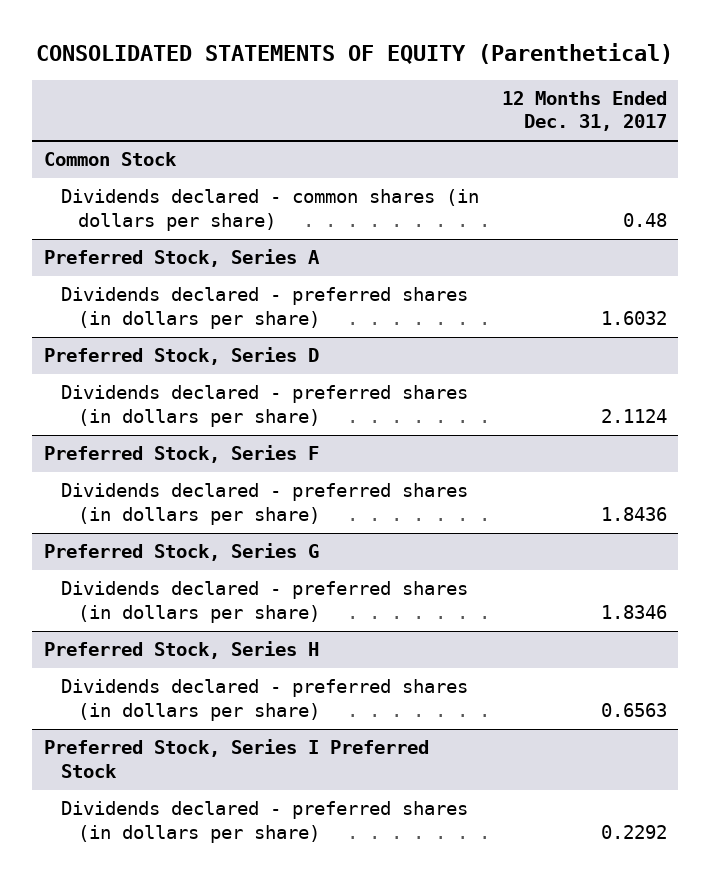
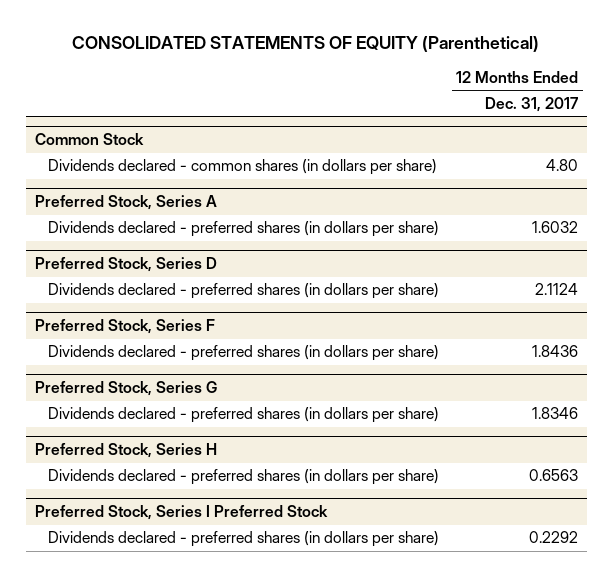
[622,212,667,227] 0.48 -> [546,159,579,172] 4.80

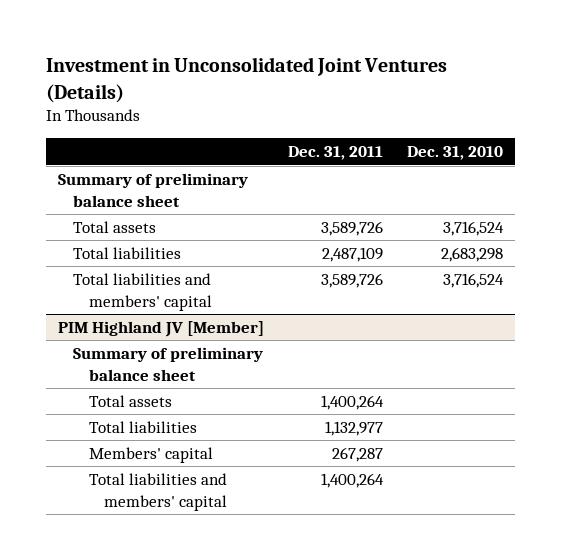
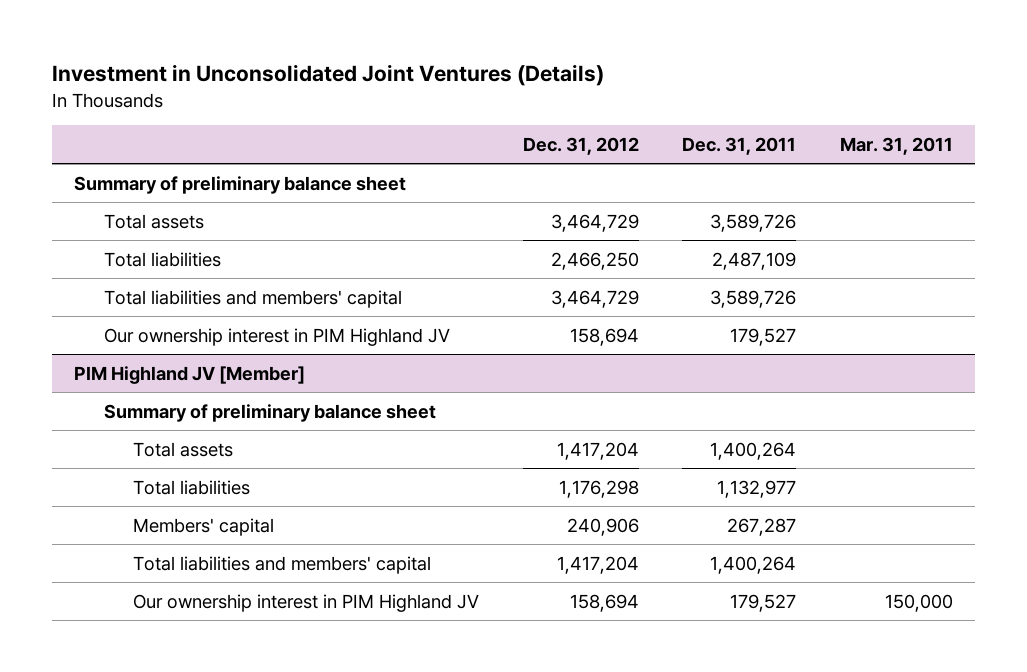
[407,146,504,161] Dec. 31, 2010 -> none
none -> [522,137,639,156] Dec. 31, 2012
none -> [840,137,954,156] Mar. 31, 2011
none -> [103,327,450,346] Our ownership interest in PIM Highland JV
none -> [133,593,480,612] Our ownership interest in PIM Highland JV

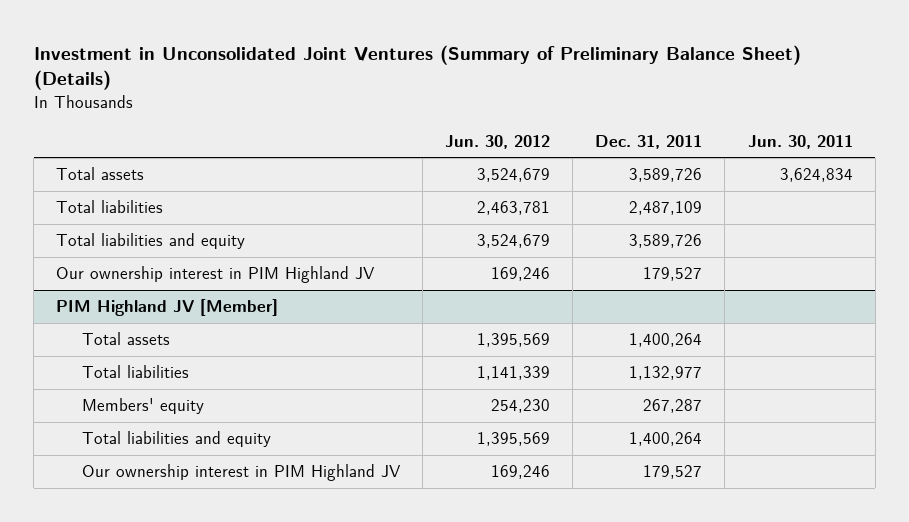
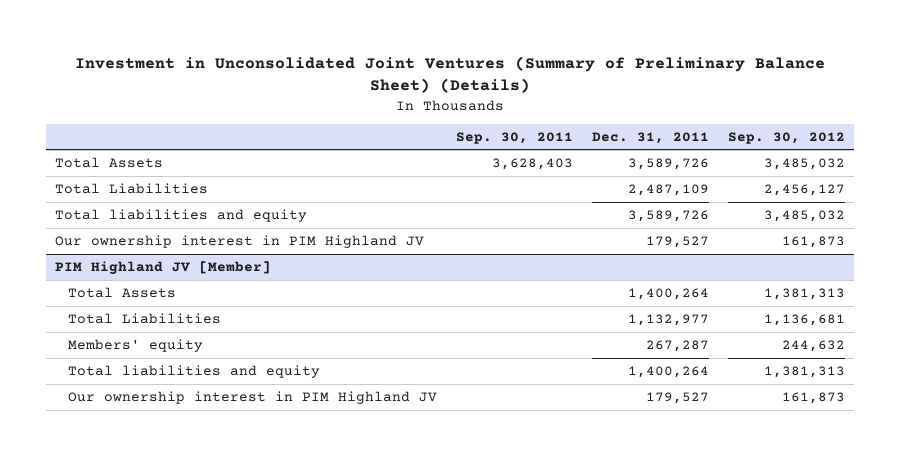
[445,134,551,149] Jun. 30, 2012 -> none
[747,134,853,149] Jun. 30, 2011 -> none
none -> [456,131,574,144] Sep. 30, 2011
none -> [727,131,845,144] Sep. 30, 2012
[56,167,145,181] Total assets -> [55,156,164,168] Total Assets
[56,200,164,214] Total liabilities -> [55,182,209,194] Total Liabilities
[81,332,170,346] Total assets -> [68,286,177,298] Total Assets
[81,365,189,379] Total liabilities -> [68,312,222,324] Total Liabilities

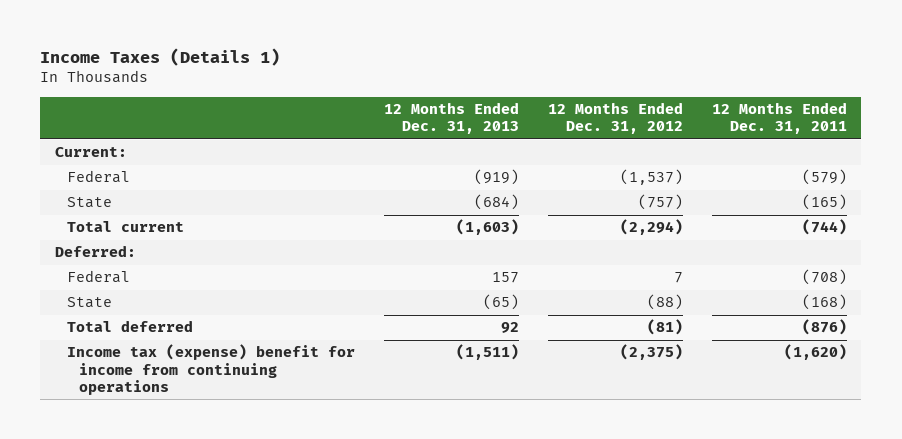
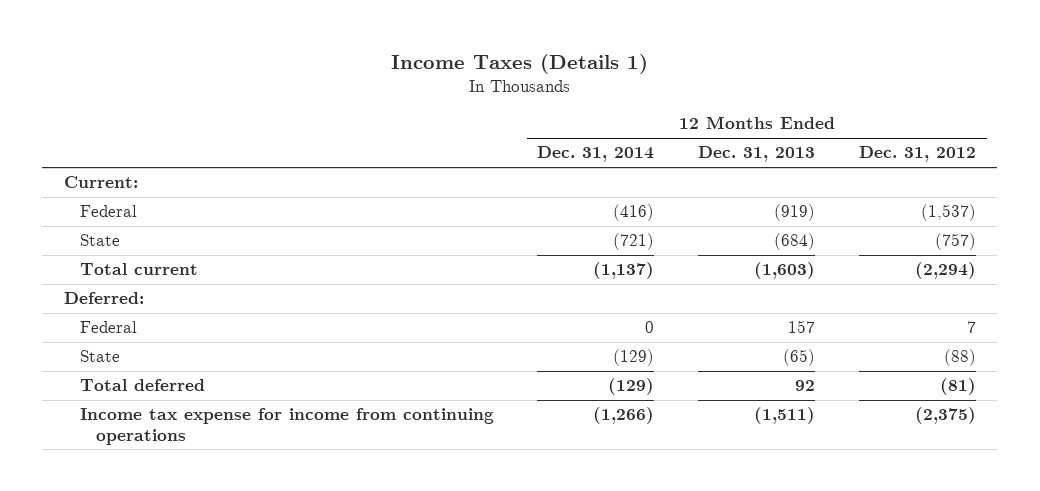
[711,102,847,135] 12 Months Ended Dec. 31, 2011 -> none
none -> [537,146,655,163] Dec. 31, 2014
[66,344,355,395] Income tax (expense) benefit for income from continuing operations -> [79,408,494,445] Income tax expense for income from continuing operations

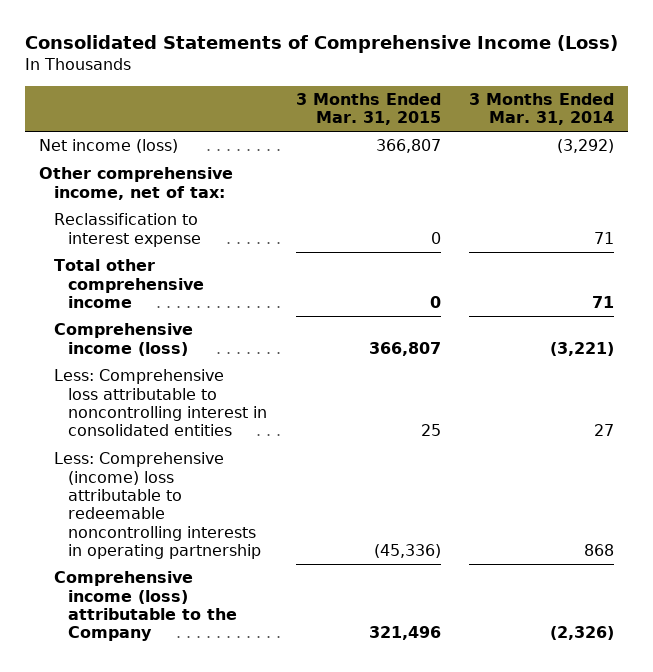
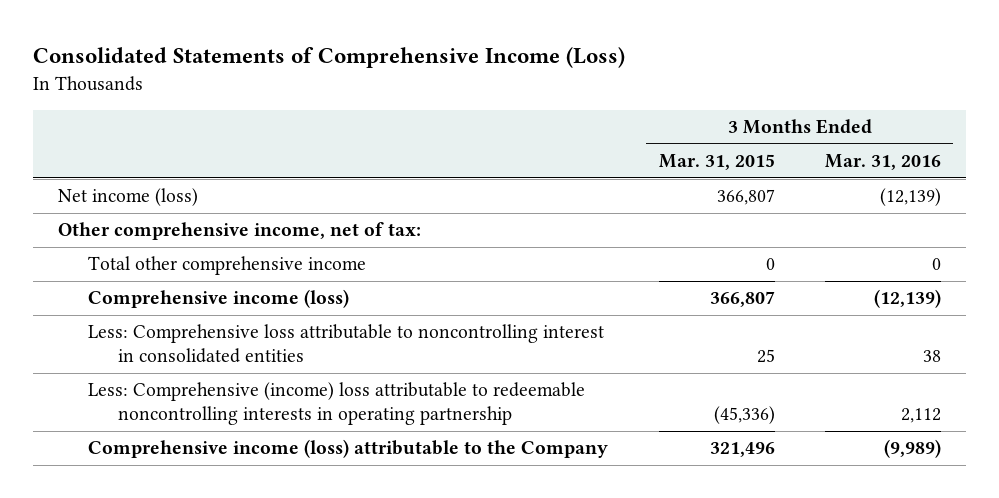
[468,93,614,126] 3 Months Ended Mar. 31, 2014 -> none
none -> [824,154,941,171] Mar. 31, 2016
[53,213,202,247] Reclassification to interest expense -> none

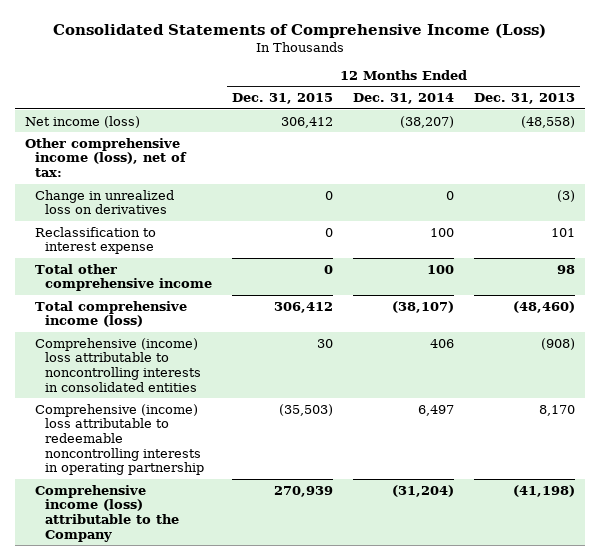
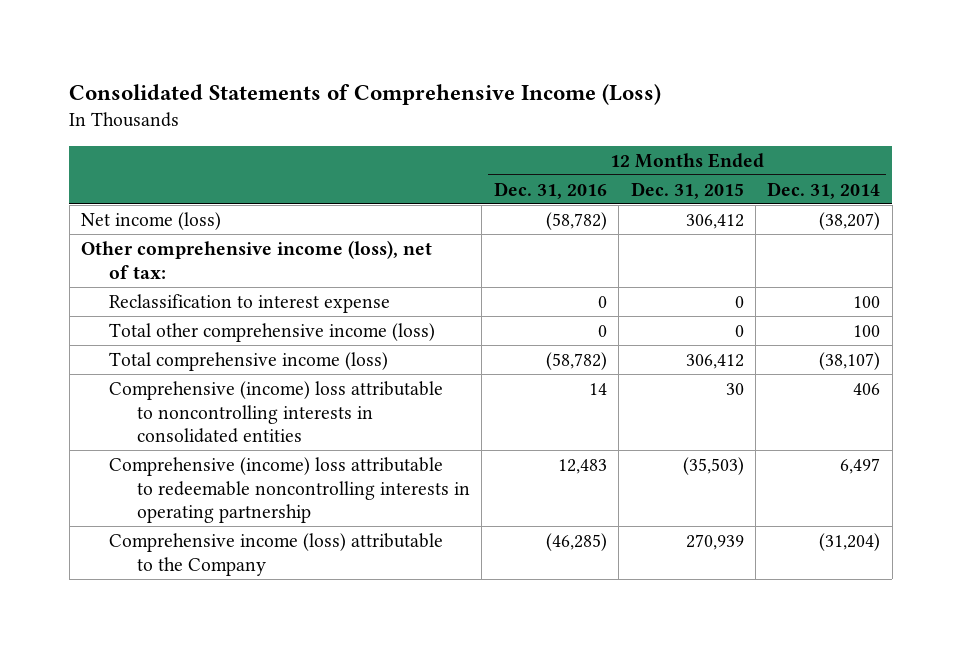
[474,93,576,105] Dec. 31, 2013 -> none
none -> [493,181,607,199] Dec. 31, 2016
[35,189,175,215] Change in unrealized loss on derivatives -> none
[35,263,213,292] Total other comprehensive income -> [108,322,435,342] Total other comprehensive income (loss)

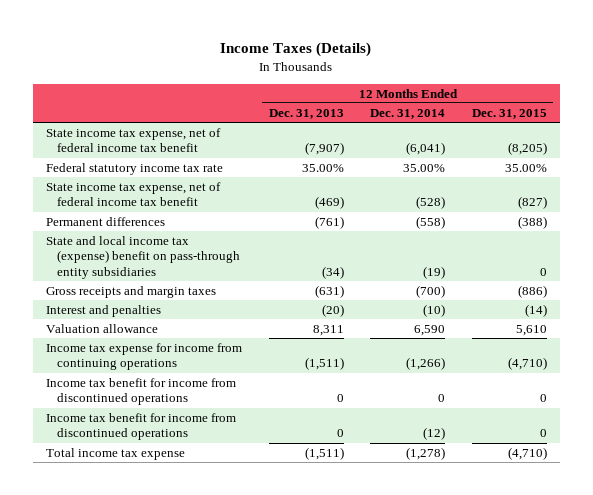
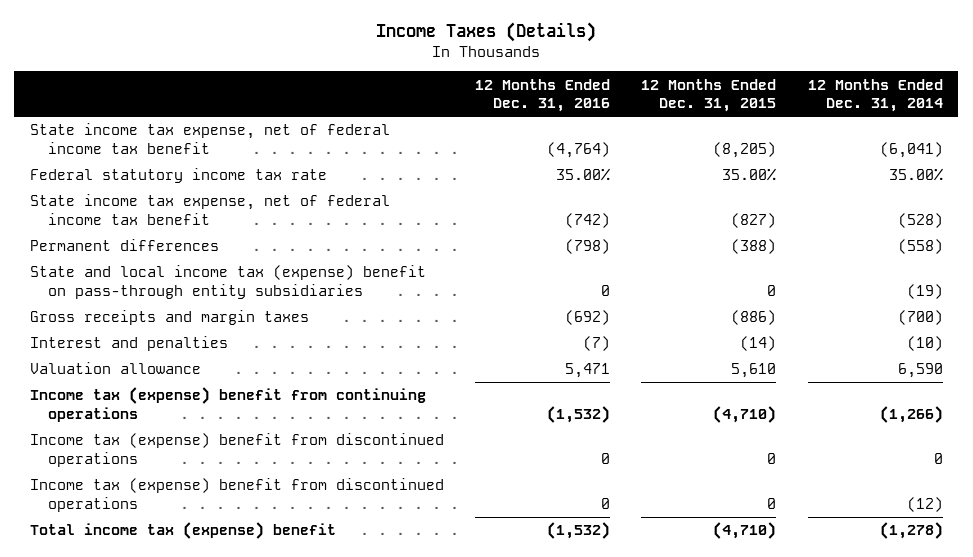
[268,108,344,119] Dec. 31, 2013 -> none
none -> [475,78,611,113] 12 Months Ended Dec. 31, 2016
[46,342,243,371] Income tax expense for income from continuing operations -> [29,387,426,423] Income tax (expense) benefit from continuing operations
[46,377,237,406] Income tax benefit for income from discontinued operations -> [29,433,444,468] Income tax (expense) benefit from discontinued operations
[46,412,237,441] Income tax benefit for income from discontinued operations -> [29,478,444,513] Income tax (expense) benefit from discontinued operations
[46,447,186,460] Total income tax expense -> [29,522,336,540] Total income tax (expense) benefit

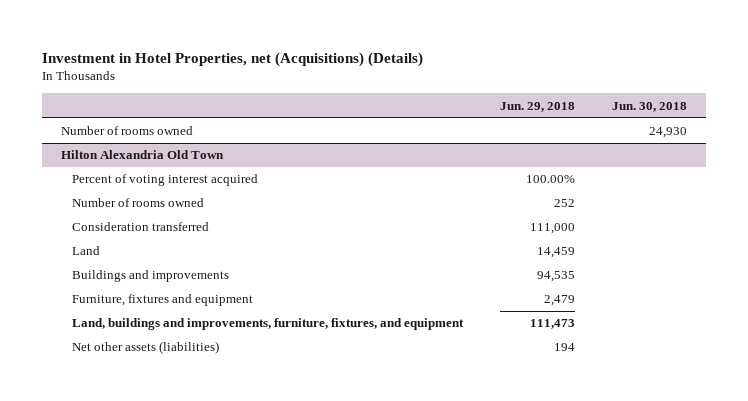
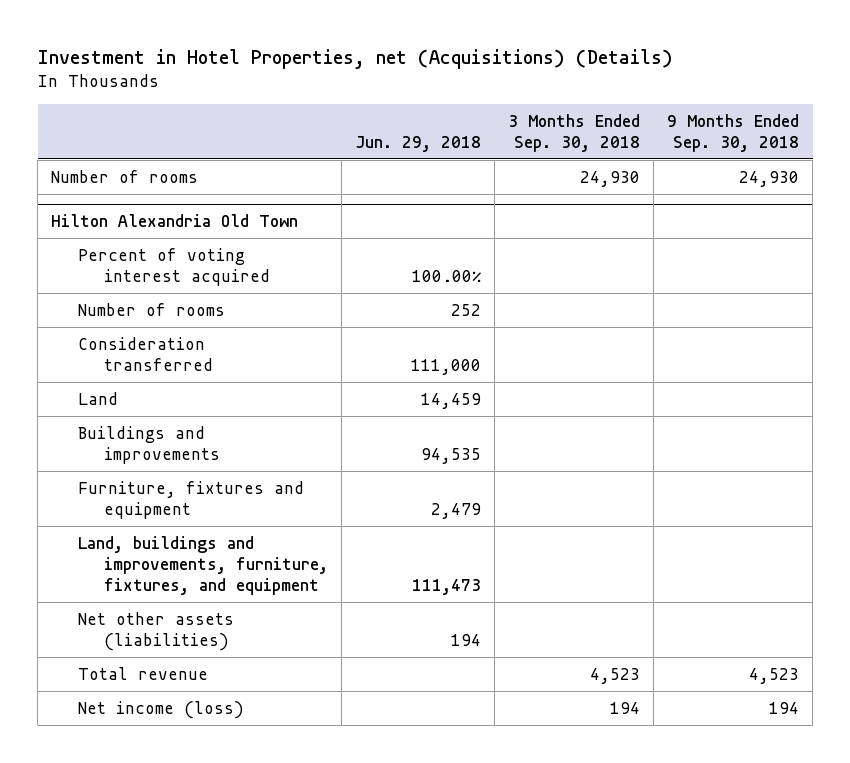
[612,101,688,112] Jun. 30, 2018 -> none
none -> [508,114,641,152] 3 Months Ended Sep. 30, 2018
none -> [667,114,800,152] 9 Months Ended Sep. 30, 2018
[60,126,193,136] Number of rooms owned -> [51,169,199,183] Number of rooms
[71,198,204,208] Number of rooms owned -> [77,302,225,316] Number of rooms
none -> [77,666,208,680] Total revenue
none -> [77,700,244,719] Net income (loss)

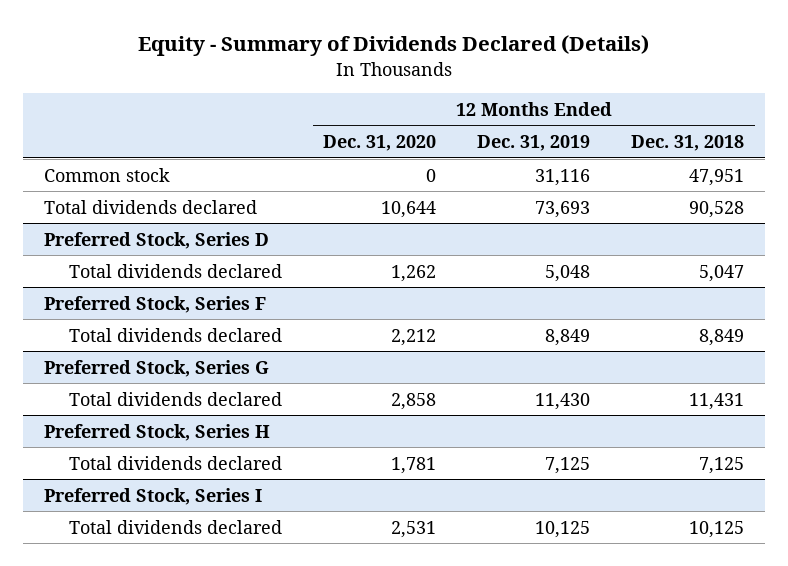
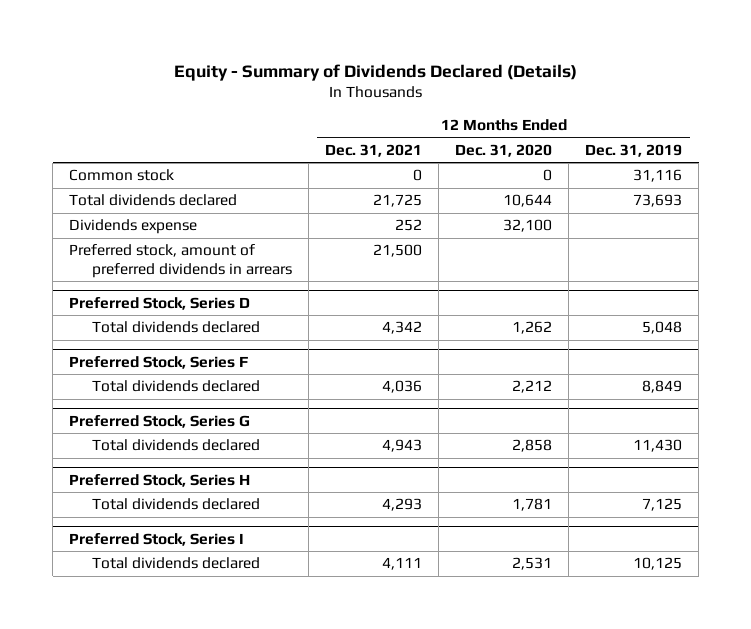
[631,135,745,152] Dec. 31, 2018 -> none
none -> [325,143,423,157] Dec. 31, 2021
none -> [69,219,198,235] Dividends expense
none -> [69,244,293,278] Preferred stock, amount of preferred dividends in arrears

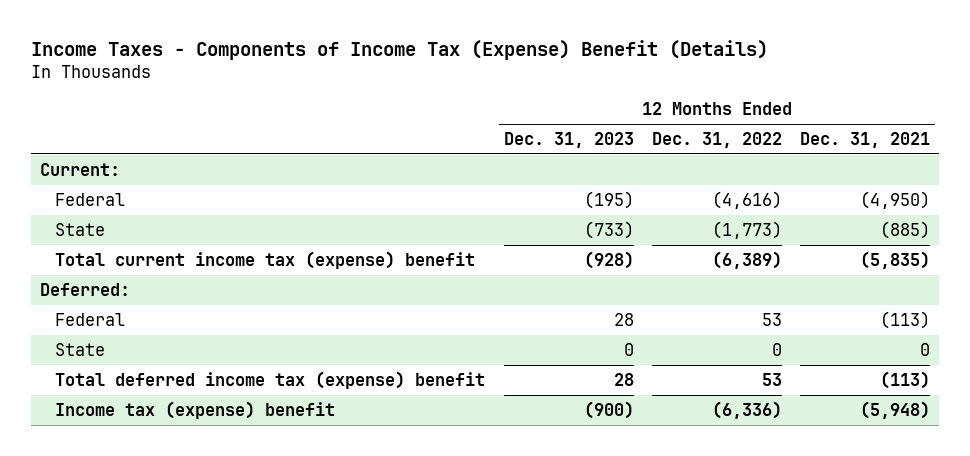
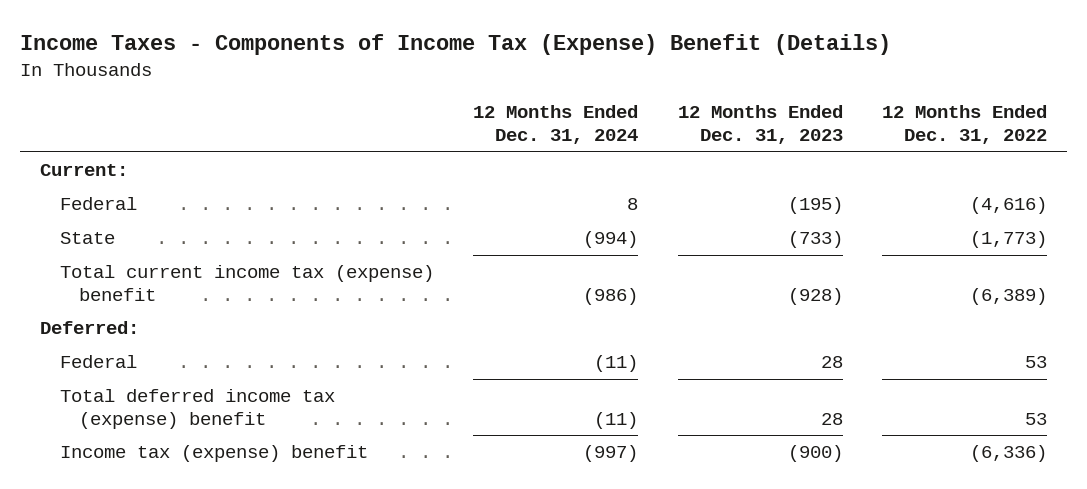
[800,132,931,149] Dec. 31, 2021 -> none
none -> [473,105,639,144] 12 Months Ended Dec. 31, 2024
[55,342,106,356] State -> none

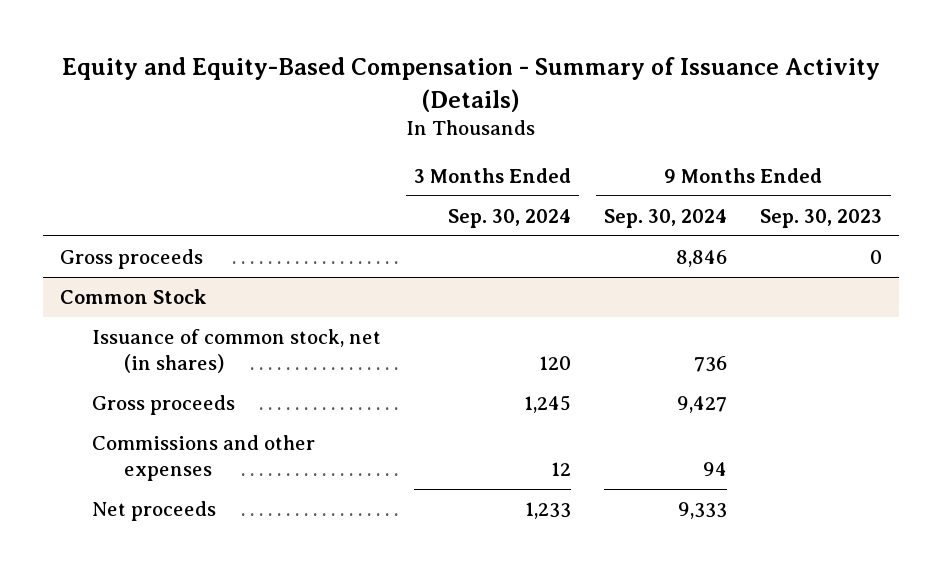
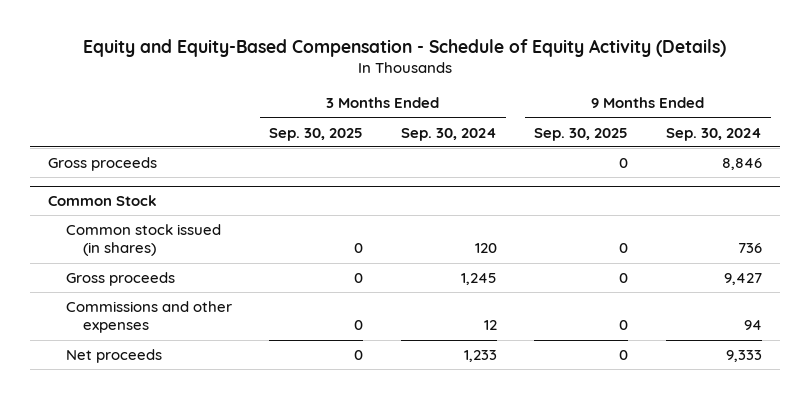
[62,57,881,112] Equity and Equity-Based Compensation - Summary of Issuance Activity (Details) -> [83,38,727,57] Equity and Equity-Based Compensation - Schedule of Equity Activity (Details)
[760,208,883,228] Sep. 30, 2023 -> none
none -> [269,127,364,141] Sep. 30, 2025
none -> [534,127,629,141] Sep. 30, 2025
[92,328,382,374] Issuance of common stock, net (in shares) -> [65,223,221,257] Common stock issued (in shares)

